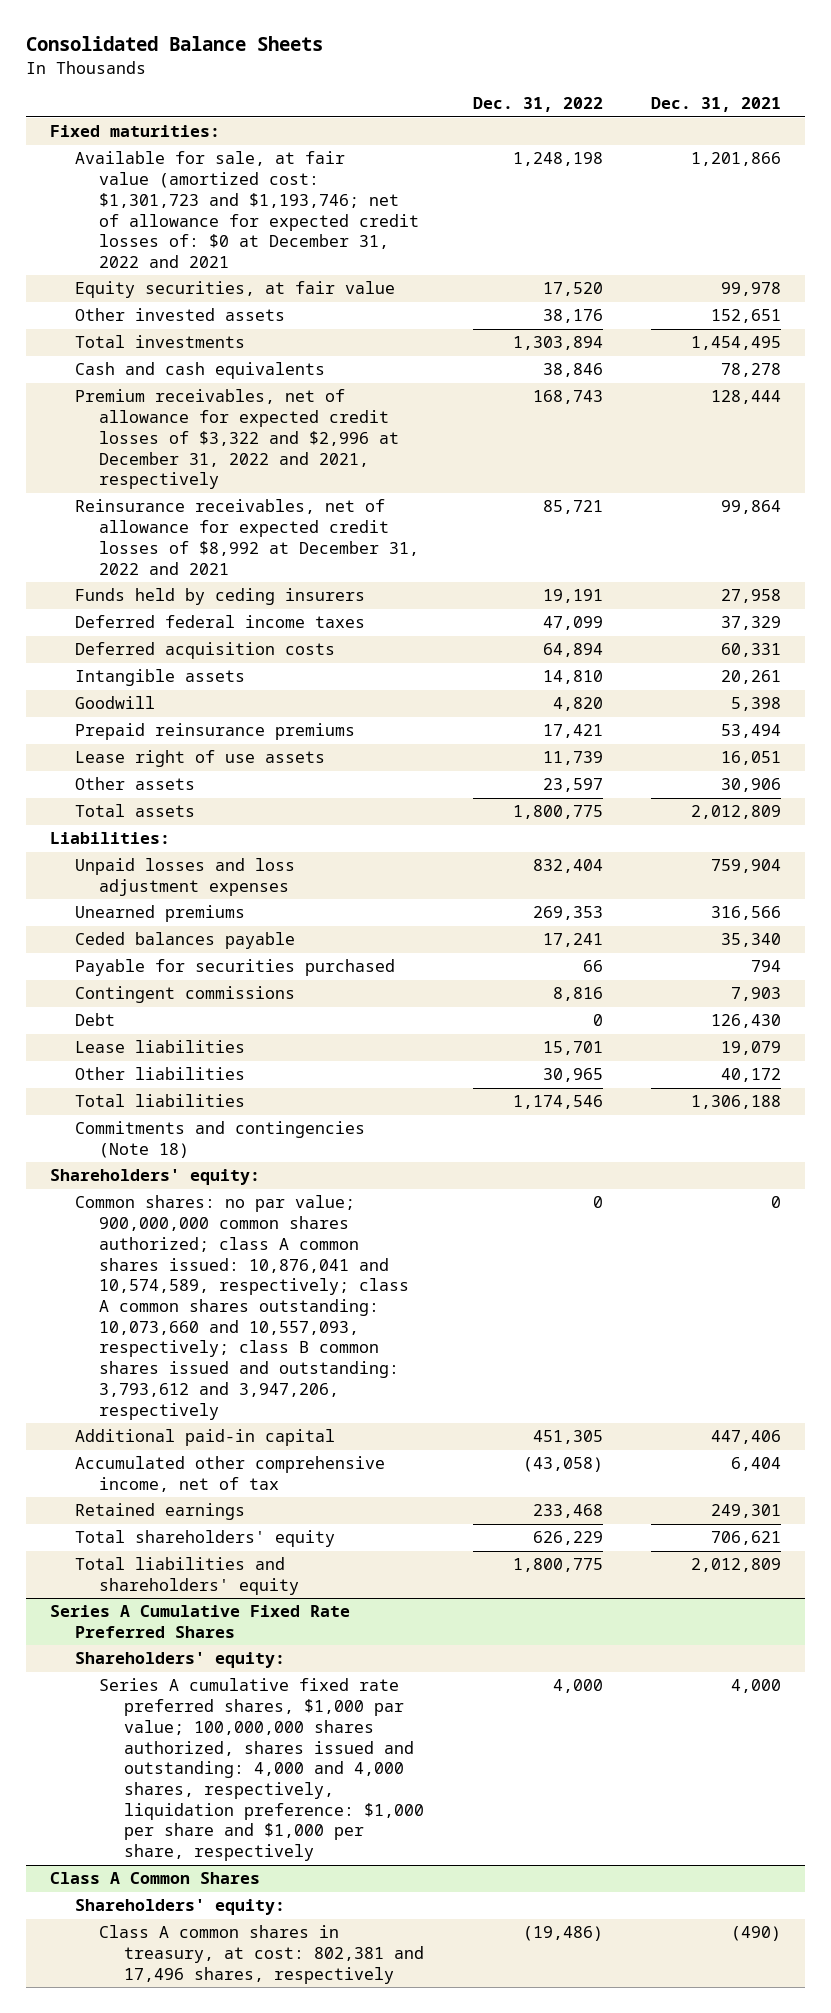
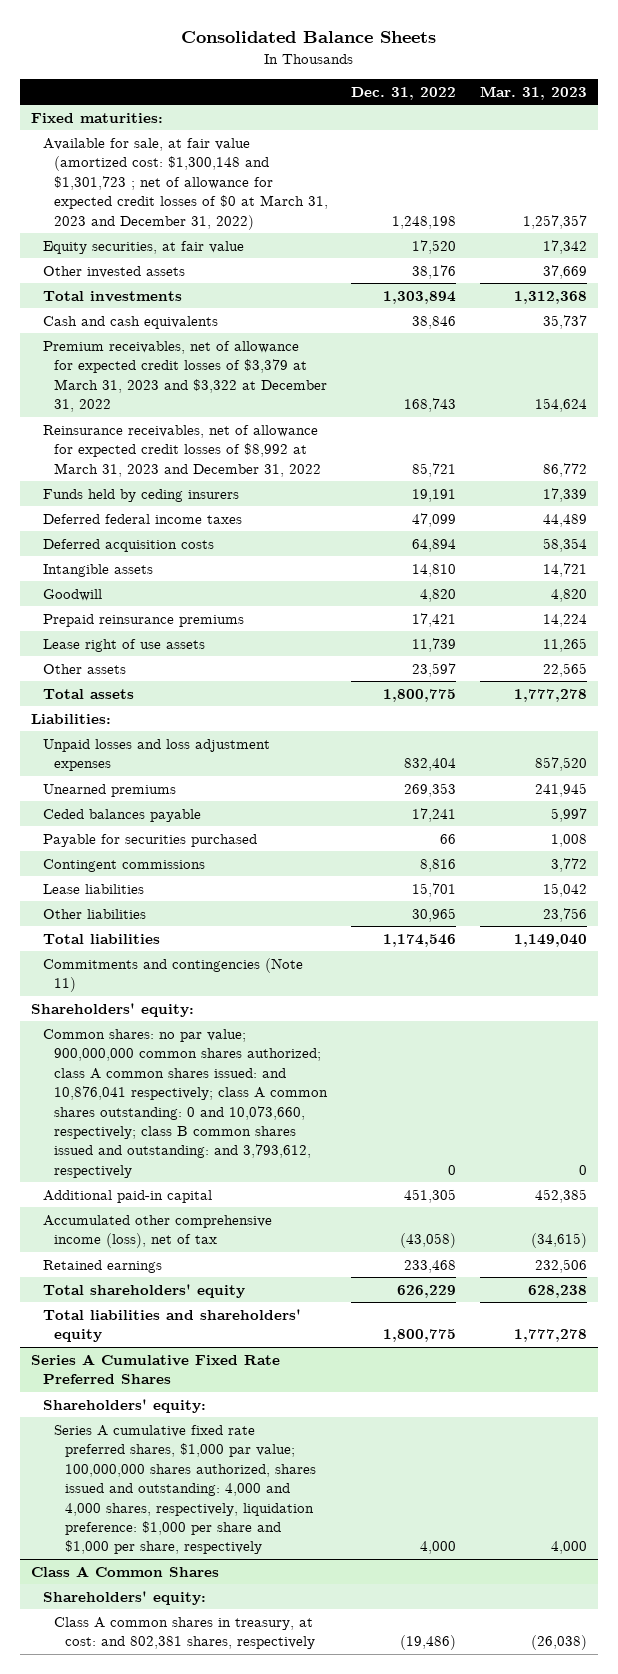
[650,97,781,113] Dec. 31, 2021 -> none
none -> [479,85,587,100] Mar. 31, 2023
[74,151,420,268] Available for sale, at fair value (amortized cost: $1,301,723 and $1,193,746; net of allowance for expected credit losses of: $0 at December 31, 2022 and 2021 -> [42,137,329,230] Available for sale, at fair value (amortized cost: $1,300,148 and $1,301,723 ; net of allowance for expected credit losses of $0 at March 31, 2023 and December 31, 2022)
[74,389,400,490] Premium receivables, net of allowance for expected credit losses of $3,322 and $2,996 at December 31, 2022 and 2021, respectively -> [42,340,328,413] Premium receivables, net of allowance for expected credit losses of $3,379 at March 31, 2023 and $3,322 at December 31, 2022
[74,499,420,575] Reinsurance receivables, net of allowance for expected credit losses of $8,992 at December 31, 2022 and 2021 -> [42,424,322,477] Reinsurance receivables, net of allowance for expected credit losses of $8,992 at March 31, 2023 and December 31, 2022
[74,1013,115,1027] Debt -> none
[74,1121,365,1159] Commitments and contingencies (Note 18) -> [42,957,303,993] Commitments and contingencies (Note 11)
[74,1195,410,1420] Common shares: no par value; 900,000,000 common shares authorized; class A common shares issued: 10,876,041 and 10,574,589, respectively; class A common shares outstanding: 10,073,660 and 10,557,093, respectively; class B common shares issued and outstanding: 3,793,612 and 3,947,206, respectively -> [42,1028,329,1178] Common shares: no par value; 900,000,000 common shares authorized; class A common shares issued: and 10,876,041 respectively; class A common shares outstanding: 0 and 10,073,660, respectively; class B common shares issued and outstanding: and 3,793,612, respectively
[74,1456,385,1493] Accumulated other comprehensive income, net of tax -> [42,1214,272,1249] Accumulated other comprehensive income (loss), net of tax
[99,1925,425,1984] Class A common shares in treasury, at cost: 802,381 and 17,496 shares, respectively -> [54,1616,316,1650] Class A common shares in treasury, at cost: and 802,381 shares, respectively

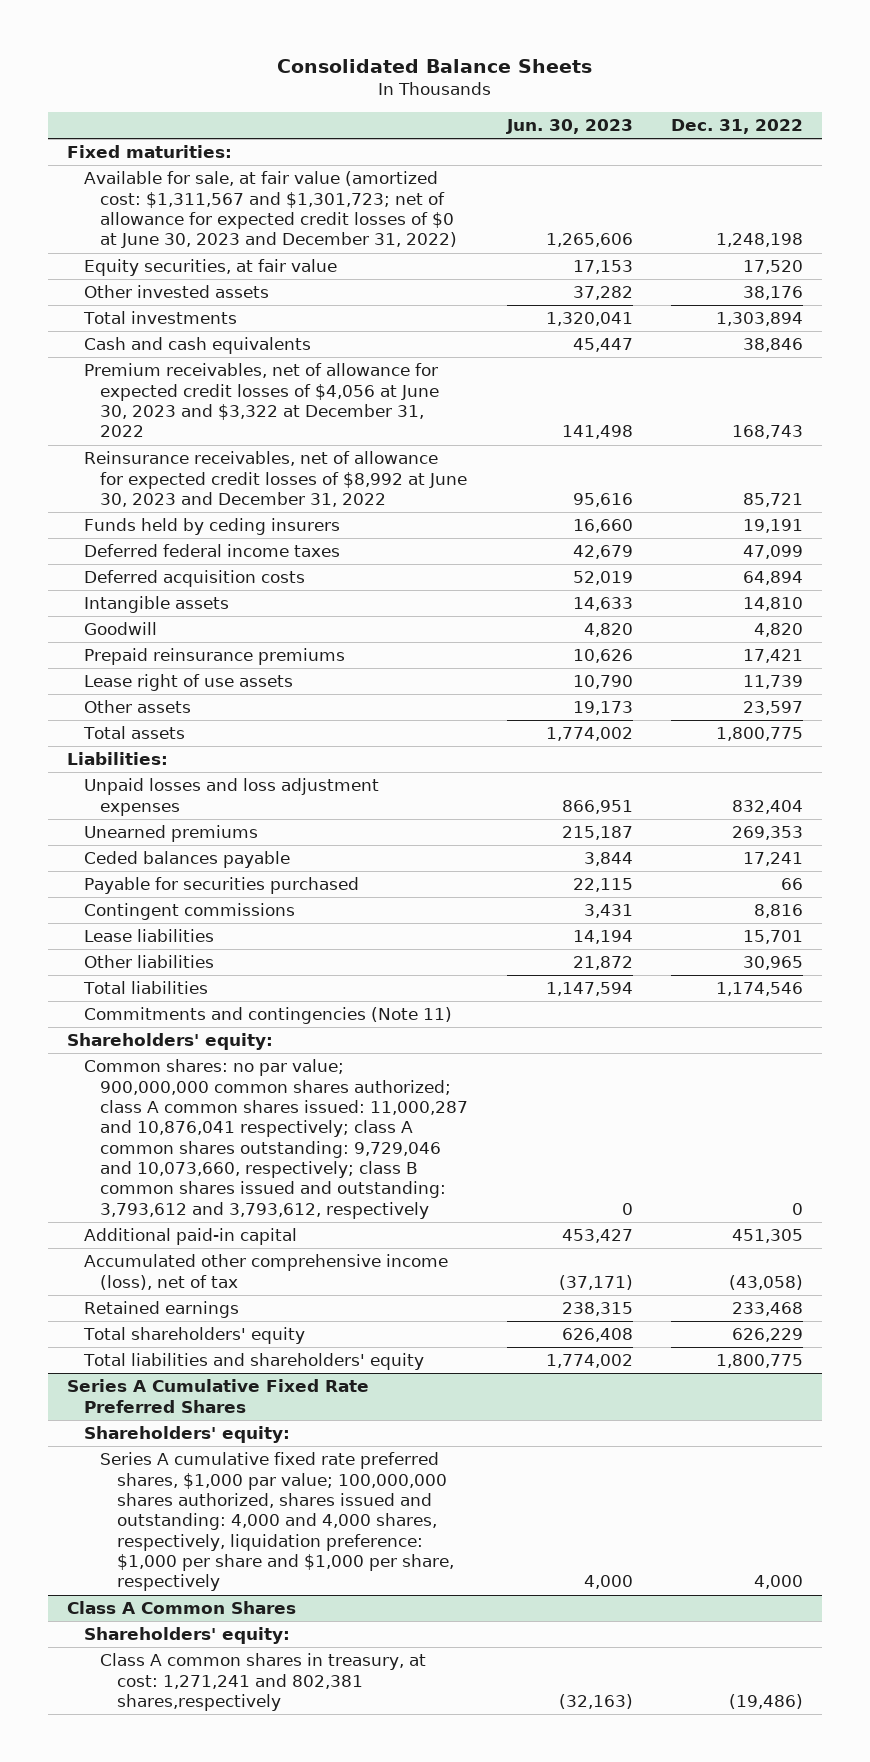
[479,85,587,100] Mar. 31, 2023 -> none
none -> [505,118,633,134] Jun. 30, 2023
[42,137,329,230] Available for sale, at fair value (amortized cost: $1,300,148 and $1,301,723 ; net of allowance for expected credit losses of $0 at March 31, 2023 and December 31, 2022) -> [83,171,458,249] Available for sale, at fair value (amortized cost: $1,311,567 and $1,301,723; net of allowance for expected credit losses of $0 at June 30, 2023 and December 31, 2022)
[42,340,328,413] Premium receivables, net of allowance for expected credit losses of $3,379 at March 31, 2023 and $3,322 at December 31, 2022 -> [83,363,440,438] Premium receivables, net of allowance for expected credit losses of $4,056 at June 30, 2023 and $3,322 at December 31, 2022
[42,424,322,477] Reinsurance receivables, net of allowance for expected credit losses of $8,992 at March 31, 2023 and December 31, 2022 -> [83,451,468,507] Reinsurance receivables, net of allowance for expected credit losses of $8,992 at June 30, 2023 and December 31, 2022
[42,1028,329,1178] Common shares: no par value; 900,000,000 common shares authorized; class A common shares issued: and 10,876,041 respectively; class A common shares outstanding: 0 and 10,073,660, respectively; class B common shares issued and outstanding: and 3,793,612, respectively -> [83,1059,469,1219] Common shares: no par value; 900,000,000 common shares authorized; class A common shares issued: 11,000,287 and 10,876,041 respectively; class A common shares outstanding: 9,729,046 and 10,073,660, respectively; class B common shares issued and outstanding: 3,793,612 and 3,793,612, respectively
[54,1616,316,1650] Class A common shares in treasury, at cost: and 802,381 shares, respectively -> [100,1653,427,1711] Class A common shares in treasury, at cost: 1,271,241 and 802,381 shares,respectively

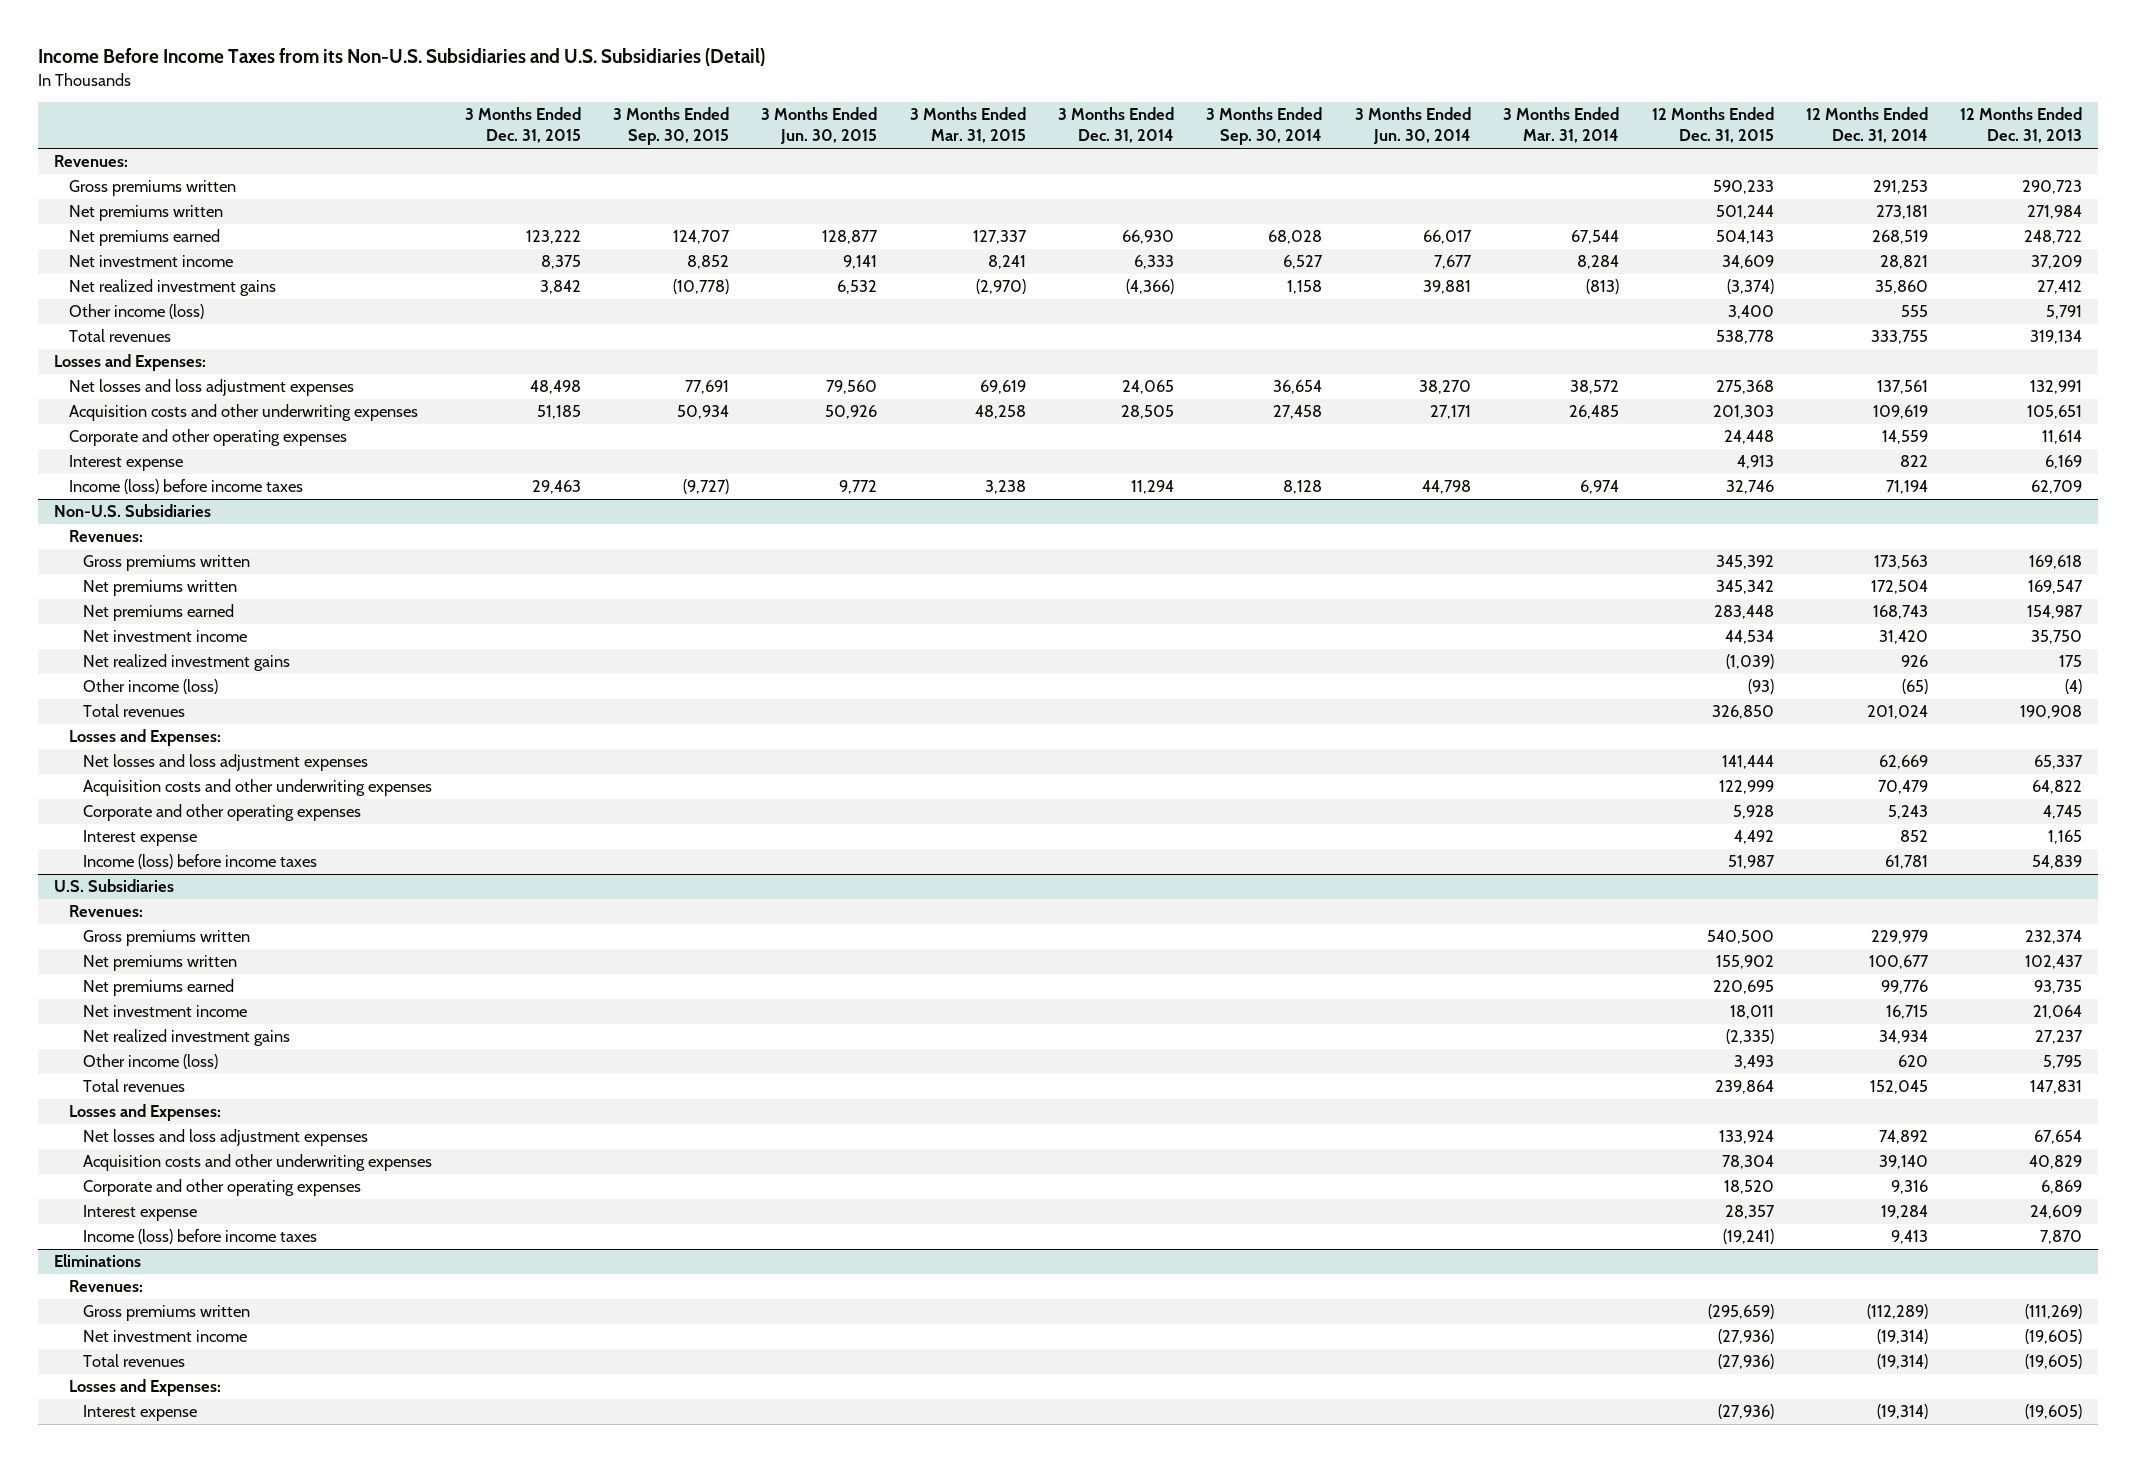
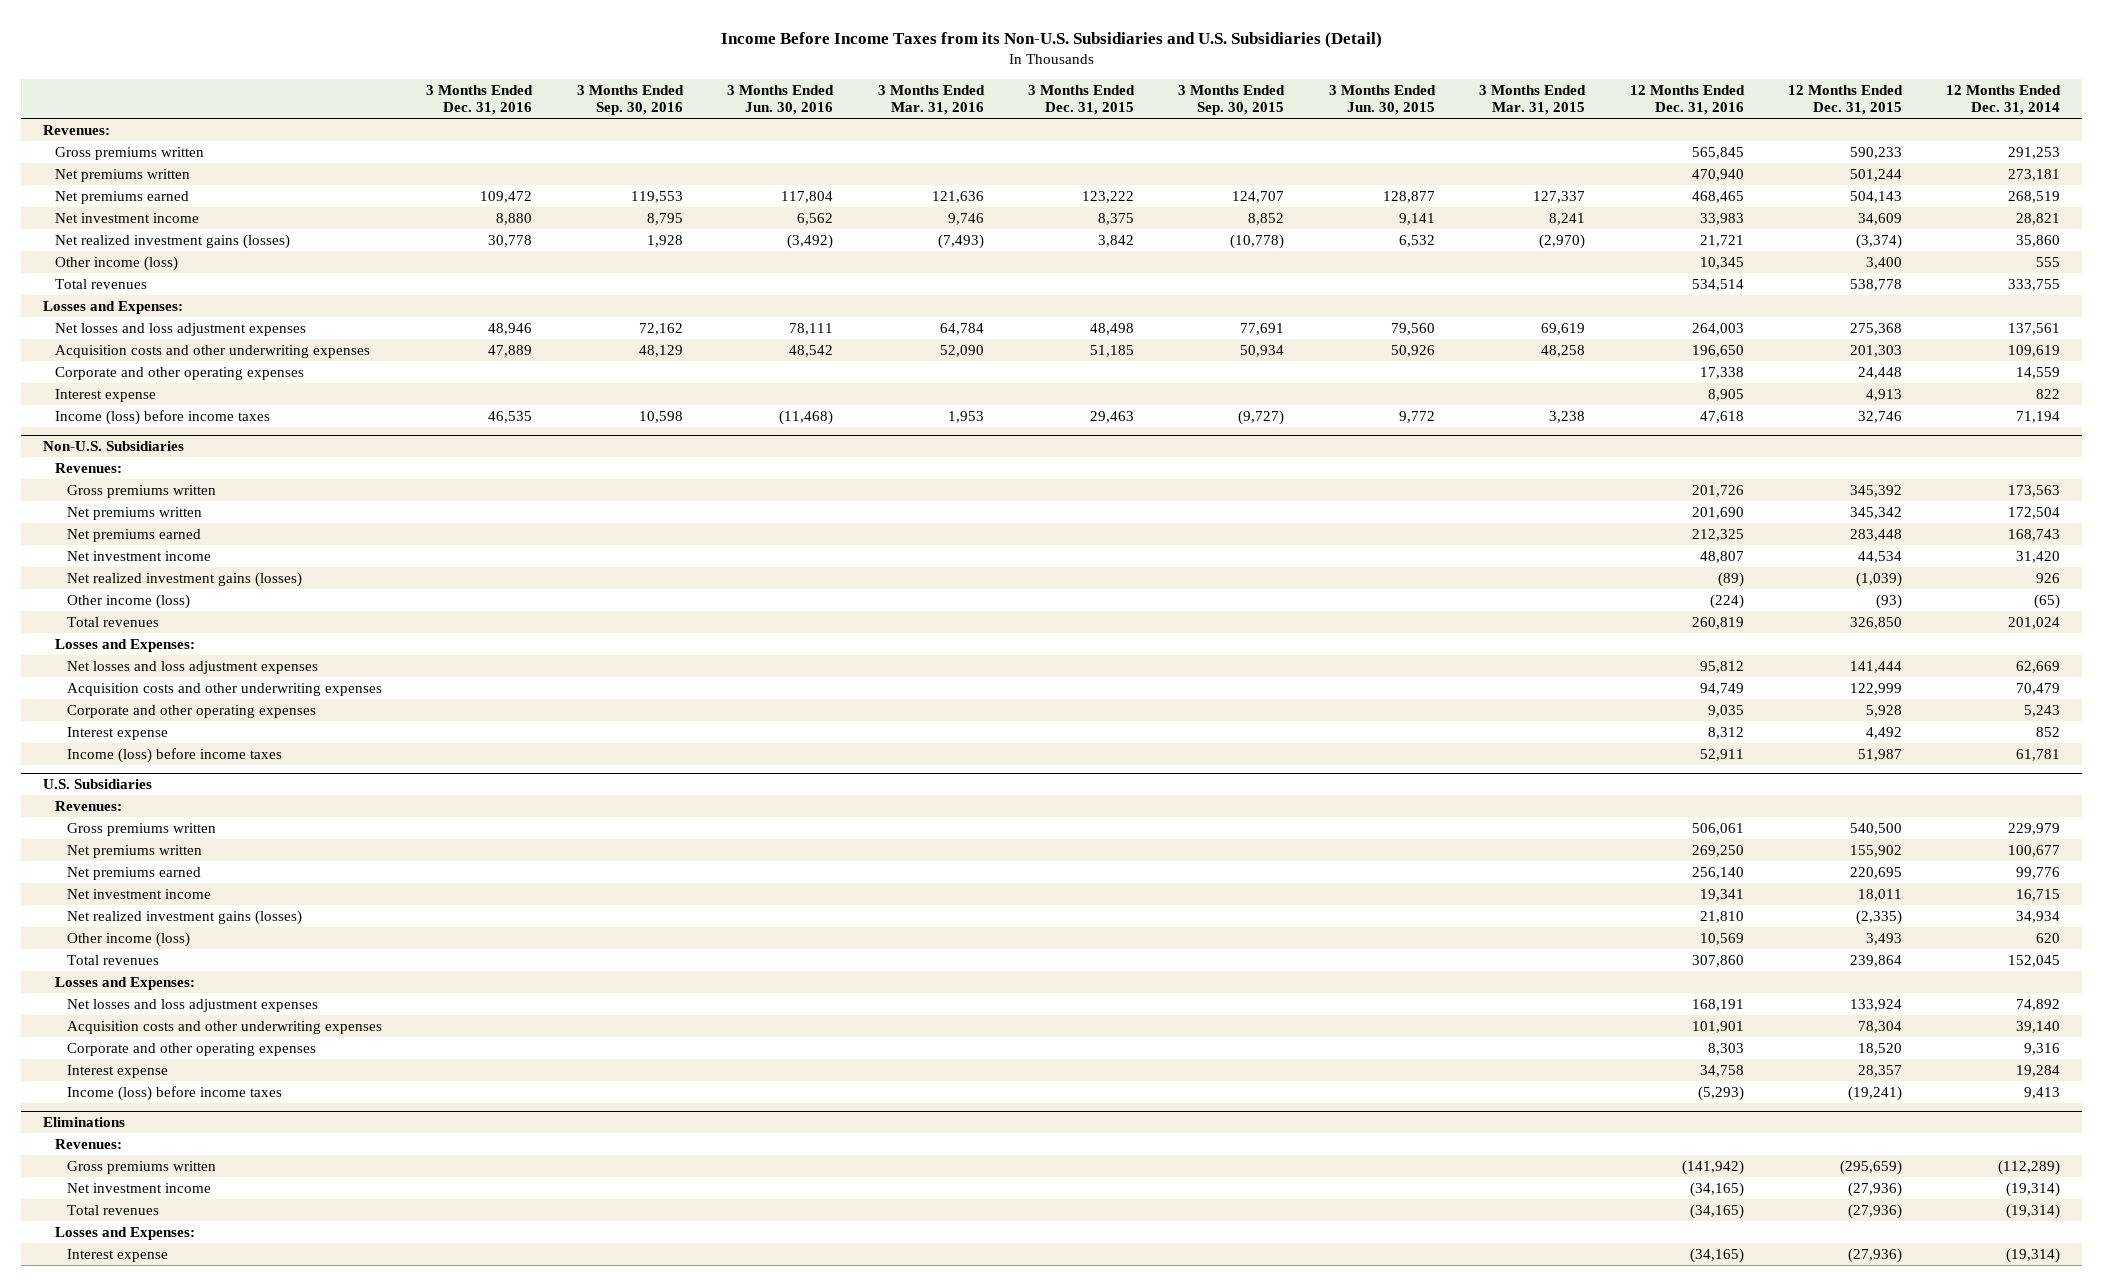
[1058,107,1175,144] 3 Months Ended Dec. 31, 2014 -> none
[1206,107,1323,146] 3 Months Ended Sep. 30, 2014 -> none
[1354,107,1471,145] 3 Months Ended Jun. 30, 2014 -> none
[1503,107,1620,144] 3 Months Ended Mar. 31, 2014 -> none
[1960,107,2083,144] 12 Months Ended Dec. 31, 2013 -> none
none -> [426,84,534,116] 3 Months Ended Dec. 31, 2016
none -> [576,84,684,116] 3 Months Ended Sep. 30, 2016
none -> [727,84,835,116] 3 Months Ended Jun. 30, 2016
none -> [877,84,985,116] 3 Months Ended Mar. 31, 2016
none -> [1629,84,1745,116] 12 Months Ended Dec. 31, 2016
[68,279,276,297] Net realized investment gains -> [55,233,291,249] Net realized investment gains (losses)
[83,654,291,672] Net realized investment gains -> [67,571,303,587] Net realized investment gains (losses)
[83,1029,291,1047] Net realized investment gains -> [67,909,303,925] Net realized investment gains (losses)

